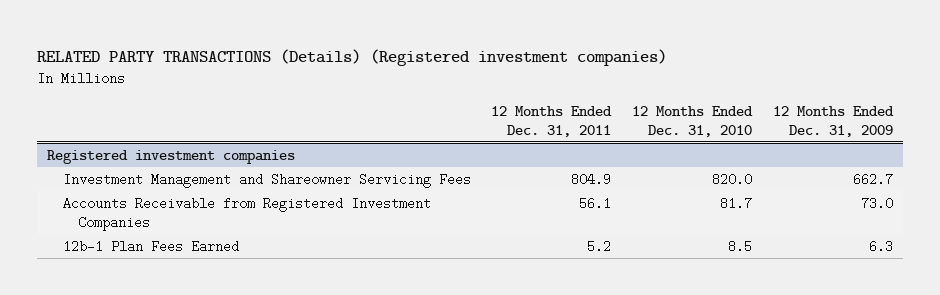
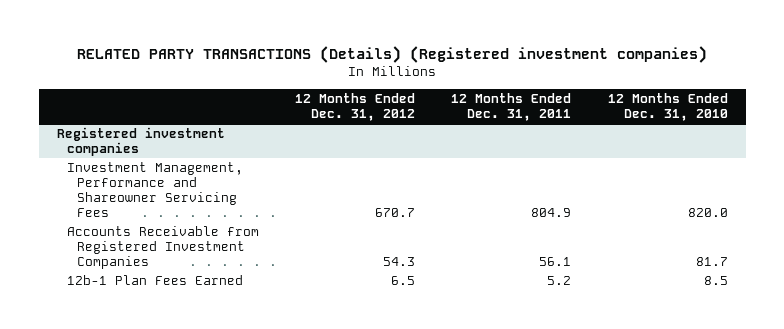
[772,105,894,137] 12 Months Ended Dec. 31, 2009 -> none
none -> [295,92,416,121] 12 Months Ended Dec. 31, 2012
[62,172,471,188] Investment Management and Shareowner Servicing Fees -> [66,162,243,218] Investment Management, Performance and Shareowner Servicing Fees

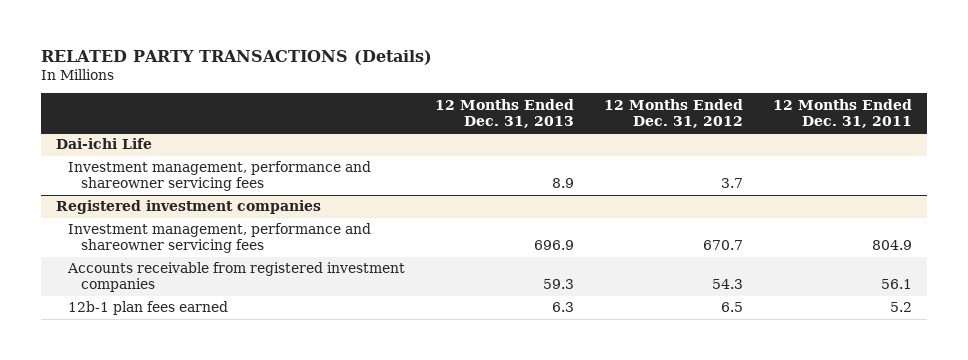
[77,45,708,63] RELATED PARTY TRANSACTIONS (Details) (Registered investment companies) -> [41,49,433,65] RELATED PARTY TRANSACTIONS (Details)
[607,92,728,121] 12 Months Ended Dec. 31, 2010 -> none
none -> [435,98,575,128] 12 Months Ended Dec. 31, 2013
none -> [55,138,152,150] Dai-ichi Life
none -> [68,161,372,192] Investment management, performance and shareowner servicing fees
[66,162,243,218] Investment Management, Performance and Shareowner Servicing Fees -> [68,223,372,254] Investment management, performance and shareowner servicing fees
[66,226,259,270] Accounts Receivable from Registered Investment Companies -> [67,262,406,293] Accounts receivable from registered investment companies
[66,275,243,286] 12b-1 Plan Fees Earned -> [68,301,229,316] 12b-1 plan fees earned

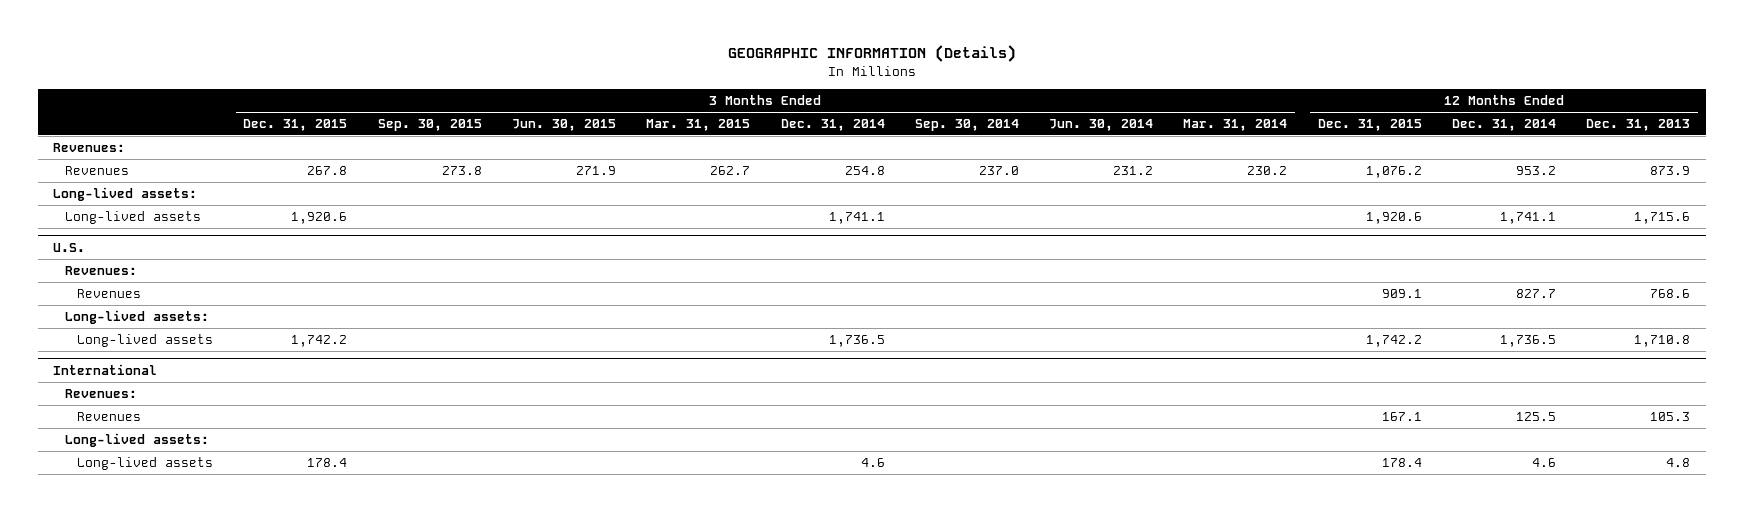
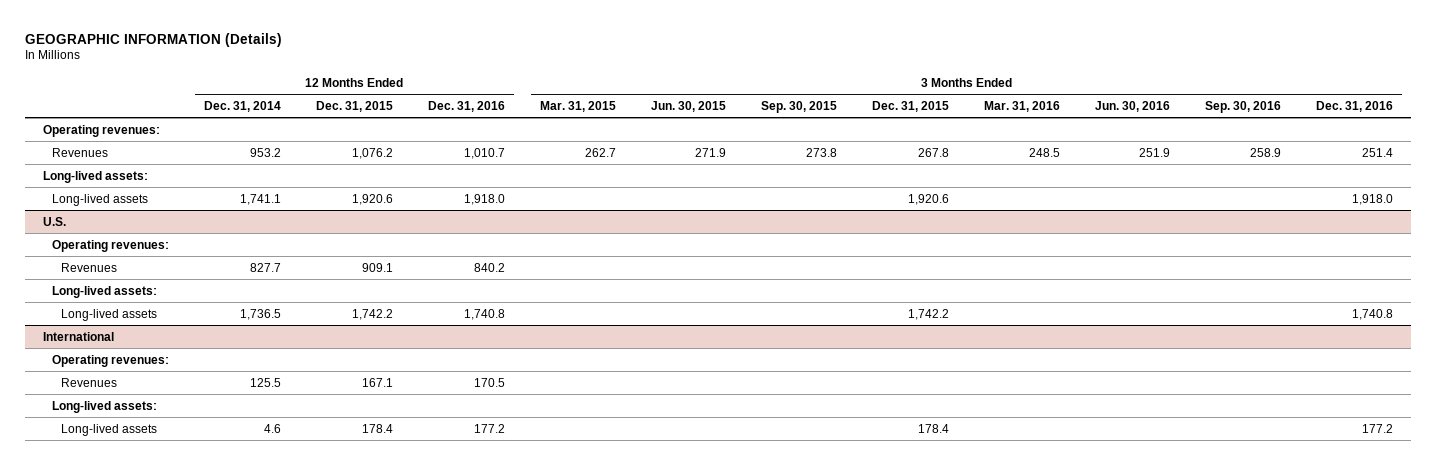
[780,119,885,132] Dec. 31, 2014 -> none
[914,119,1019,132] Sep. 30, 2014 -> none
[1049,119,1154,132] Jun. 30, 2014 -> none
[1183,119,1288,132] Mar. 31, 2014 -> none
[1586,119,1691,132] Dec. 31, 2013 -> none
none -> [427,100,505,112] Dec. 31, 2016
none -> [984,100,1061,112] Mar. 31, 2016
none -> [1095,100,1171,112] Jun. 30, 2016
none -> [1205,100,1282,113] Sep. 30, 2016
none -> [1316,100,1394,112] Dec. 31, 2016
[52,143,125,153] Revenues: -> [42,124,160,137] Operating revenues:
[64,266,137,276] Revenues: -> [51,239,169,252] Operating revenues:
[64,389,137,399] Revenues: -> [51,354,169,367] Operating revenues:

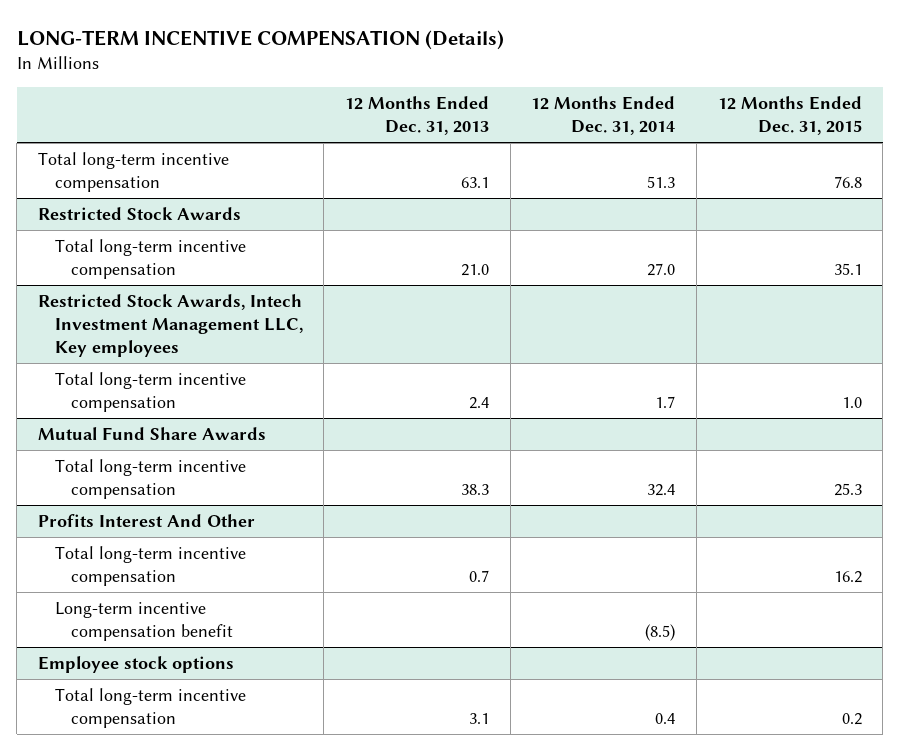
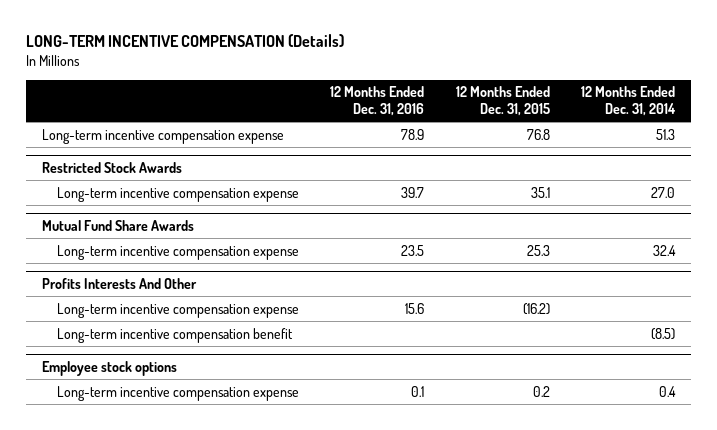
[344,95,489,135] 12 Months Ended Dec. 31, 2013 -> none
none -> [330,86,425,116] 12 Months Ended Dec. 31, 2016
[37,151,229,192] Total long-term incentive compensation -> [41,128,284,144] Long-term incentive compensation expense
[37,293,303,358] Restricted Stock Awards, Intech Investment Management LLC, Key employees -> none
[54,371,246,412] Total long-term incentive compensation -> none
[54,238,246,279] Total long-term incentive compensation -> [56,186,299,202] Long-term incentive compensation expense
[54,458,246,499] Total long-term incentive compensation -> [56,244,299,260] Long-term incentive compensation expense
[37,513,255,527] Profits Interest And Other -> [41,277,197,289] Profits Interests And Other
[54,545,246,586] Total long-term incentive compensation -> [56,302,299,318] Long-term incentive compensation expense
[833,570,862,583] 16.2 -> [522,302,550,315] (16.2)
[54,687,246,728] Total long-term incentive compensation -> [56,385,299,401] Long-term incentive compensation expense

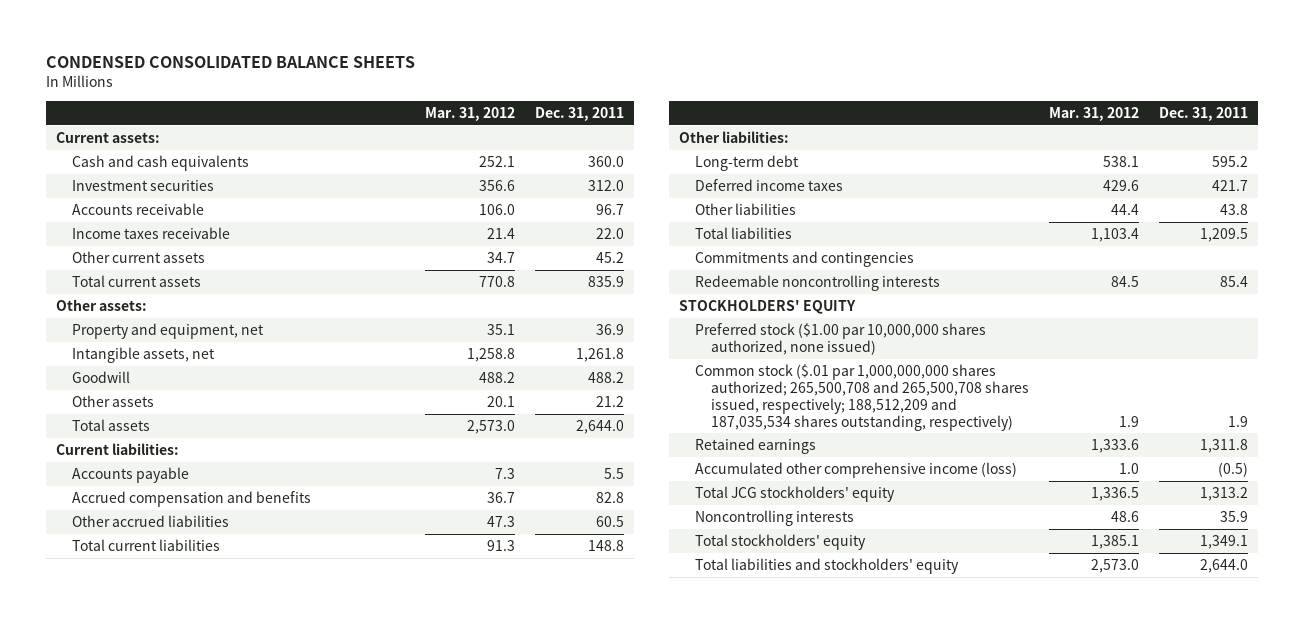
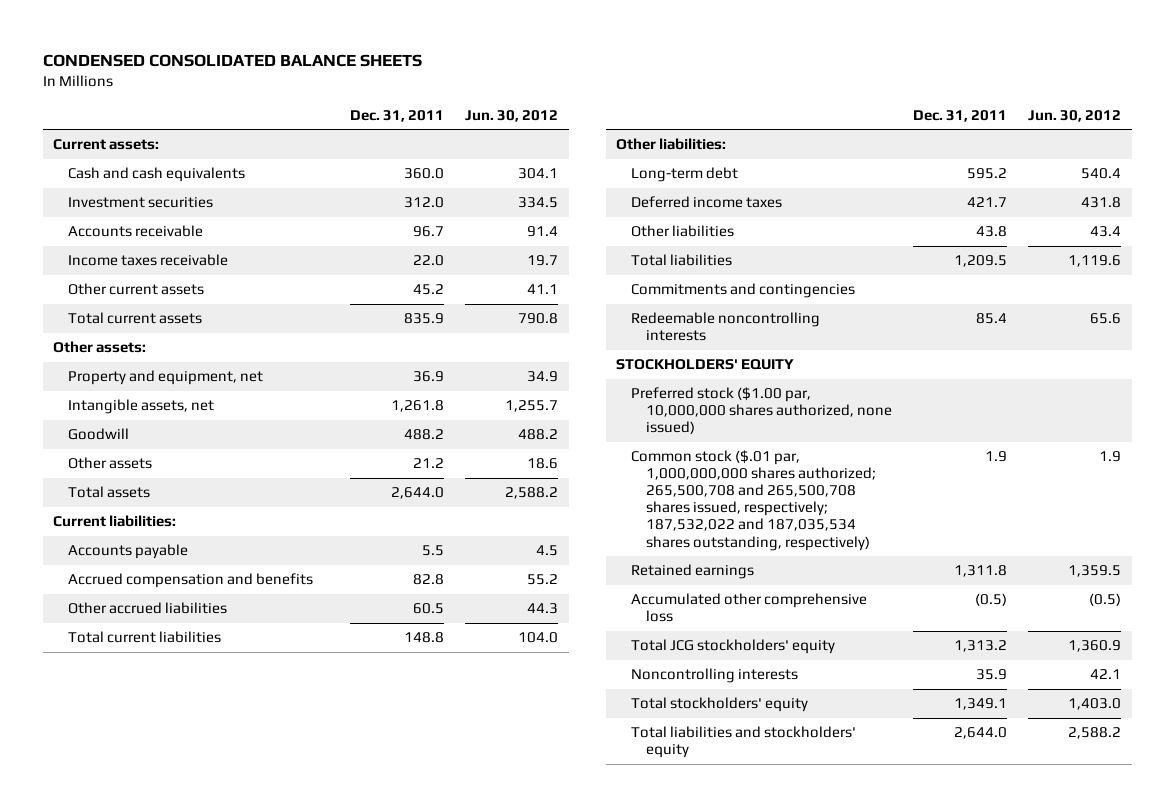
[425,107,516,122] Mar. 31, 2012 -> none
none -> [465,109,559,122] Jun. 30, 2012
[695,323,987,355] Preferred stock ($1.00 par 10,000,000 shares authorized, none issued) -> [630,387,892,435] Preferred stock ($1.00 par, 10,000,000 shares authorized, none issued)
[695,364,1030,431] Common stock ($.01 par 1,000,000,000 shares authorized; 265,500,708 and 265,500,708 shares issued, respectively; 188,512,209 and 187,035,534 shares outstanding, respectively) -> [630,450,876,551] Common stock ($.01 par, 1,000,000,000 shares authorized; 265,500,708 and 265,500,708 shares issued, respectively; 187,532,022 and 187,035,534 shares outstanding, respectively)
[695,462,1018,479] Accumulated other comprehensive income (loss) -> [630,593,867,623] Accumulated other comprehensive loss

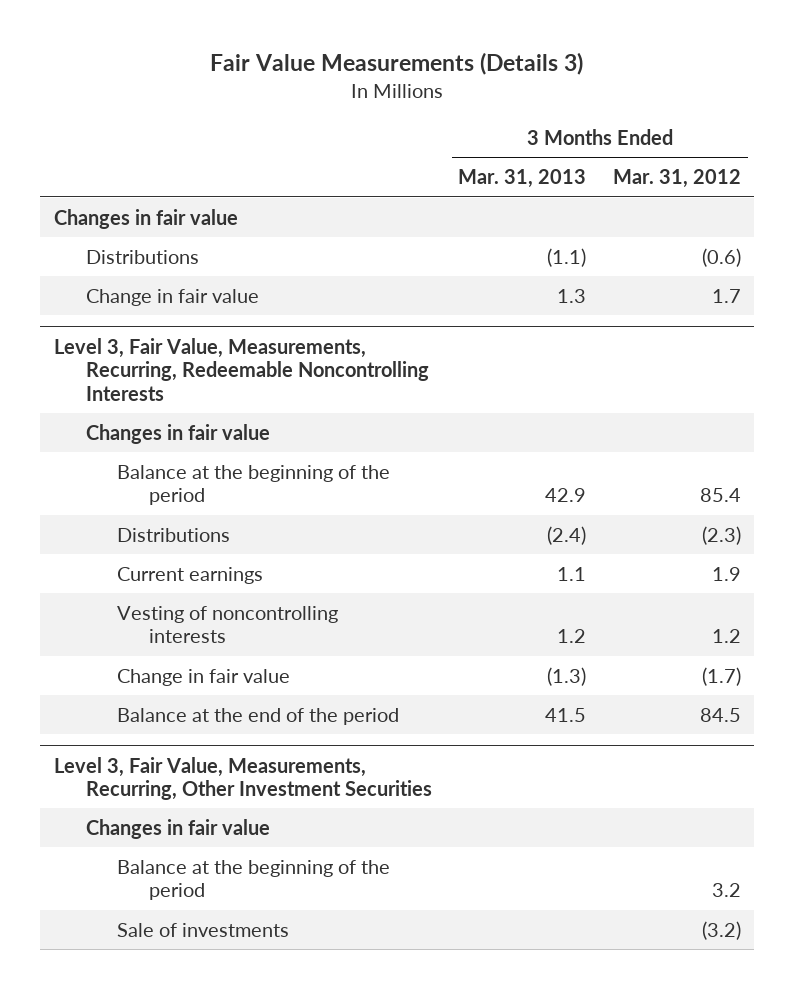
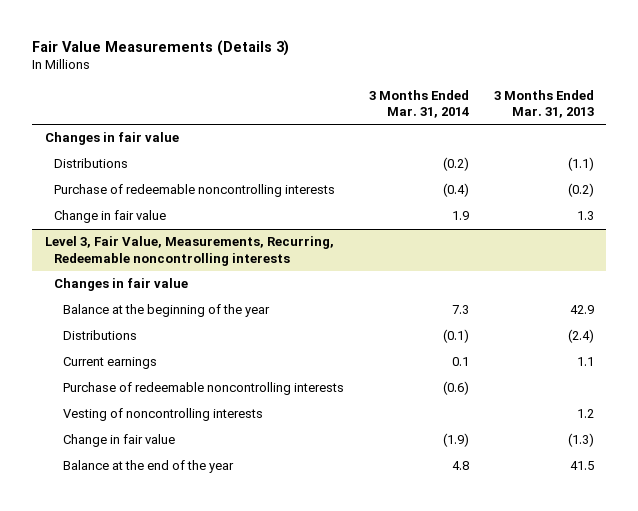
[613,169,742,189] Mar. 31, 2012 -> none
none -> [368,89,469,118] 3 Months Ended Mar. 31, 2014
none -> [53,184,335,198] Purchase of redeemable noncontrolling interests
[53,337,429,401] Level 3, Fair Value, Measurements, Recurring, Redeemable Noncontrolling Interests -> [44,236,334,266] Level 3, Fair Value, Measurements, Recurring, Redeemable noncontrolling interests
[117,464,391,506] Balance at the beginning of the period -> [63,304,271,318] Balance at the beginning of the year
none -> [63,382,345,396] Purchase of redeemable noncontrolling interests
[53,756,432,801] Level 3, Fair Value, Measurements, Recurring, Other Investment Securities -> none
[85,818,270,839] Changes in fair value -> none
[117,859,391,901] Balance at the beginning of the period -> none
[117,922,290,937] Sale of investments -> none
[117,707,400,725] Balance at the end of the period -> [63,460,235,474] Balance at the end of the year

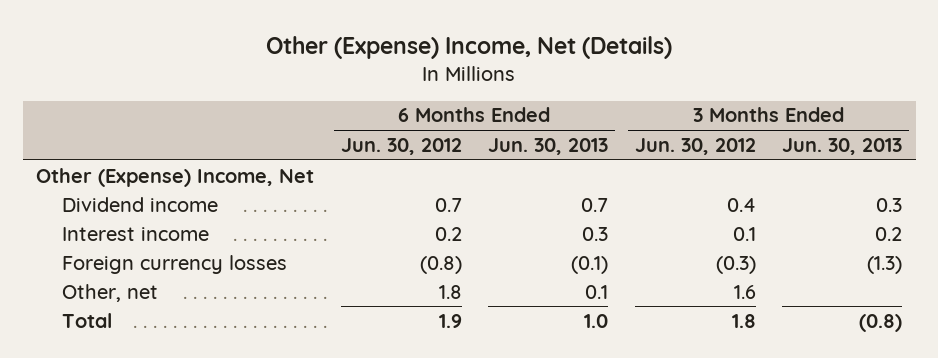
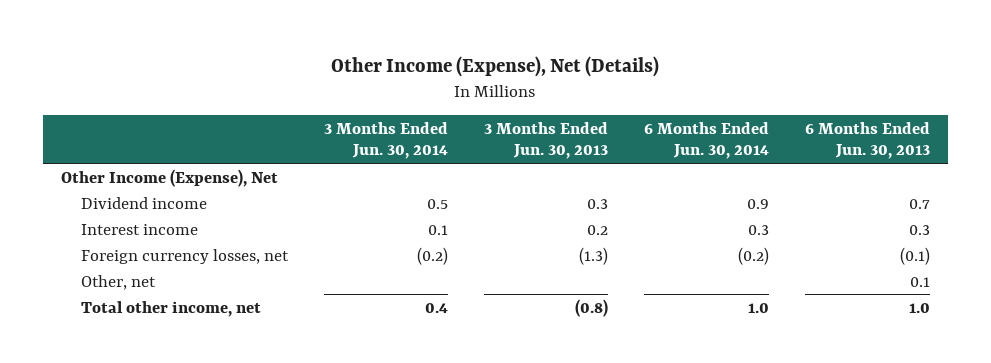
[266,35,673,59] Other (Expense) Income, Net (Details) -> [331,55,660,77] Other Income (Expense), Net (Details)
[340,137,462,155] Jun. 30, 2012 -> none
[634,137,756,155] Jun. 30, 2012 -> none
none -> [323,121,448,160] 3 Months Ended Jun. 30, 2014
none -> [643,121,769,160] 6 Months Ended Jun. 30, 2014
[35,167,314,187] Other (Expense) Income, Net -> [60,168,278,187] Other Income (Expense), Net
[62,254,288,274] Foreign currency losses -> [80,248,289,264] Foreign currency losses, net
[62,312,113,328] Total -> [80,300,261,317] Total other income, net

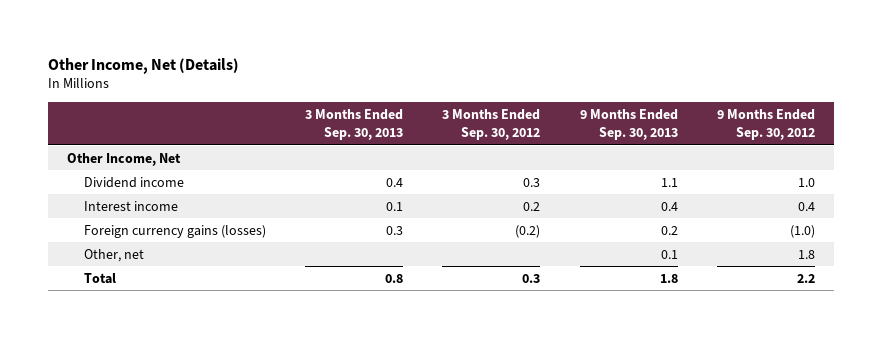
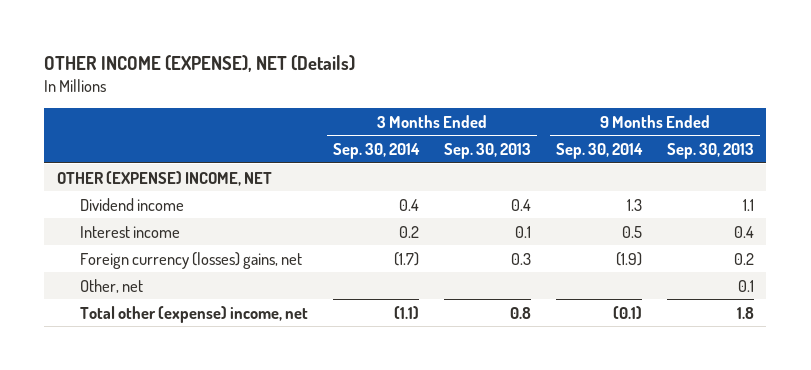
[47,57,239,74] Other Income, Net (Details) -> [44,54,356,72] OTHER INCOME (EXPENSE), NET (Details)
[442,109,541,141] 3 Months Ended Sep. 30, 2012 -> none
[716,109,815,141] 9 Months Ended Sep. 30, 2012 -> none
none -> [333,142,421,159] Sep. 30, 2014
none -> [555,142,643,159] Sep. 30, 2014
[67,152,182,166] Other Income, Net -> [56,170,272,186] OTHER (EXPENSE) INCOME, NET
[83,224,266,238] Foreign currency gains (losses) -> [80,251,303,269] Foreign currency (losses) gains, net
[83,272,116,284] Total -> [80,305,309,323] Total other (expense) income, net

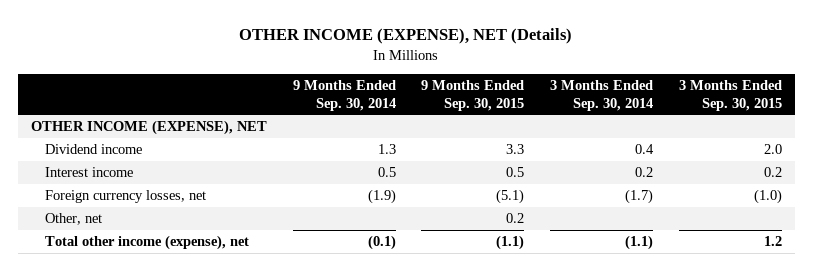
[443,142,531,159] Sep. 30, 2013 -> none
[666,142,754,159] Sep. 30, 2013 -> none
none -> [421,79,525,111] 9 Months Ended Sep. 30, 2015
none -> [678,79,782,111] 3 Months Ended Sep. 30, 2015
[56,170,272,186] OTHER (EXPENSE) INCOME, NET -> [30,119,267,135] OTHER INCOME (EXPENSE), NET
[80,251,303,269] Foreign currency (losses) gains, net -> [44,189,206,203] Foreign currency losses, net
[80,305,309,323] Total other (expense) income, net -> [44,234,249,250] Total other income (expense), net

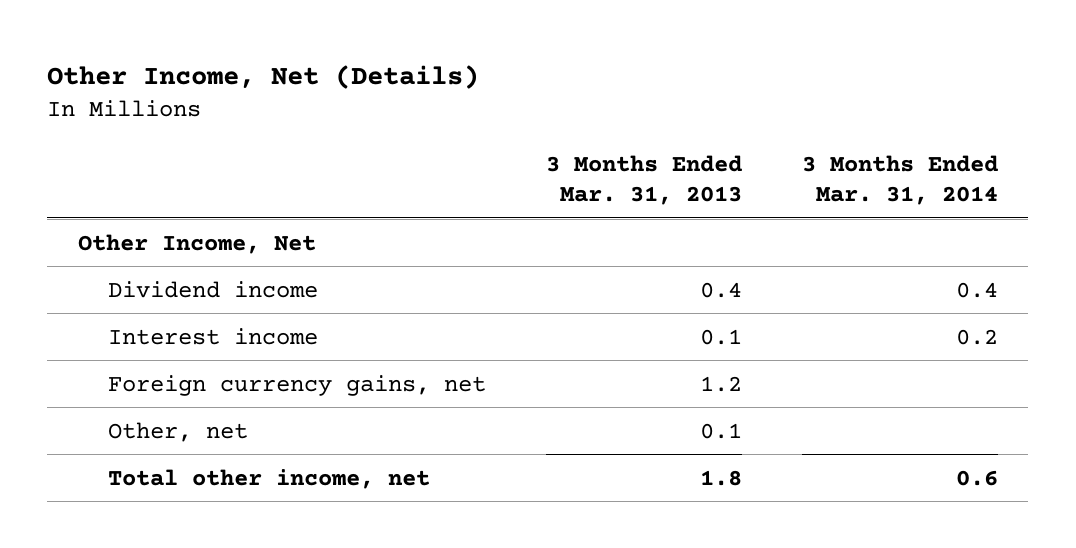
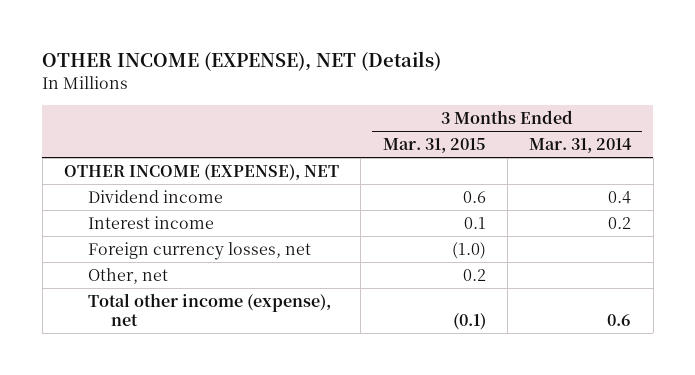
[47,65,480,90] Other Income, Net (Details) -> [42,51,442,72] OTHER INCOME (EXPENSE), NET (Details)
[545,154,742,205] 3 Months Ended Mar. 31, 2013 -> none
none -> [382,137,486,153] Mar. 31, 2015
[77,233,316,254] Other Income, Net -> [64,163,340,181] OTHER INCOME (EXPENSE), NET
[107,374,486,396] Foreign currency gains, net -> [87,241,311,260] Foreign currency losses, net
[107,468,430,489] Total other income, net -> [87,292,331,326] Total other income (expense), net

